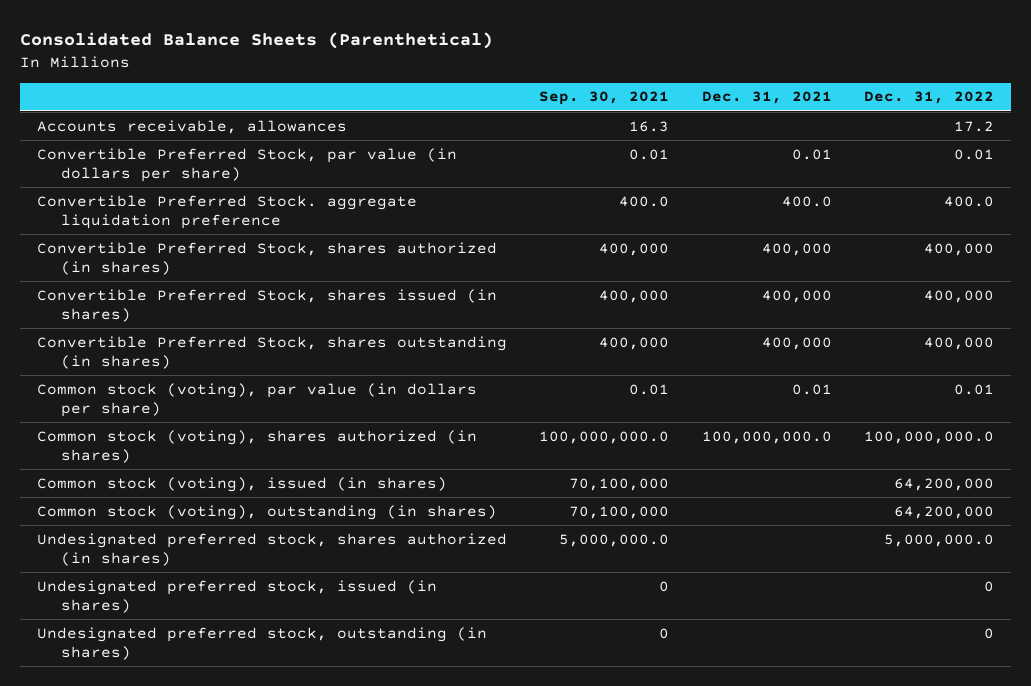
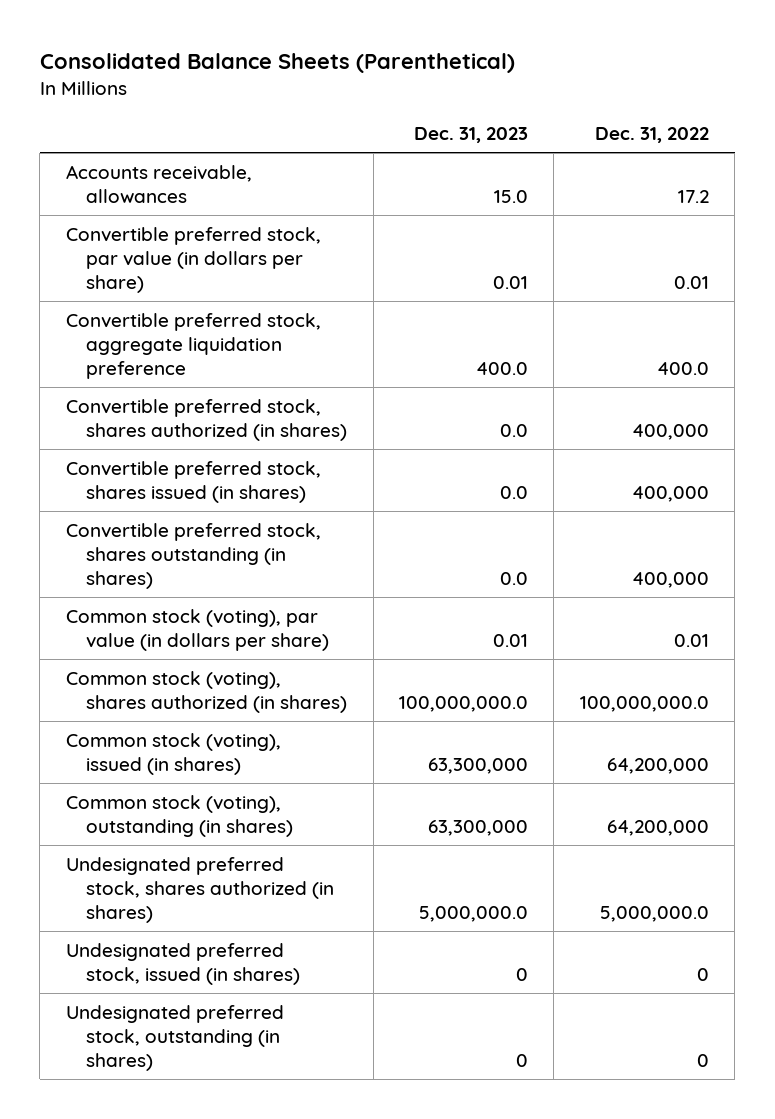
[539,91,670,106] Sep. 30, 2021 -> none
[701,91,832,105] Dec. 31, 2021 -> none
none -> [414,126,529,143] Dec. 31, 2023
[36,147,457,183] Convertible Preferred Stock, par value (in dollars per share) -> [65,226,321,293] Convertible preferred stock, par value (in dollars per share)
[36,194,417,230] Convertible Preferred Stock. aggregate liquidation preference -> [65,312,321,379] Convertible preferred stock, aggregate liquidation preference
[36,241,497,276] Convertible Preferred Stock, shares authorized (in shares) -> [65,398,348,441] Convertible preferred stock, shares authorized (in shares)
[36,288,497,323] Convertible Preferred Stock, shares issued (in shares) -> [65,460,321,503] Convertible preferred stock, shares issued (in shares)
[36,335,507,370] Convertible Preferred Stock, shares outstanding (in shares) -> [65,522,321,589] Convertible preferred stock, shares outstanding (in shares)

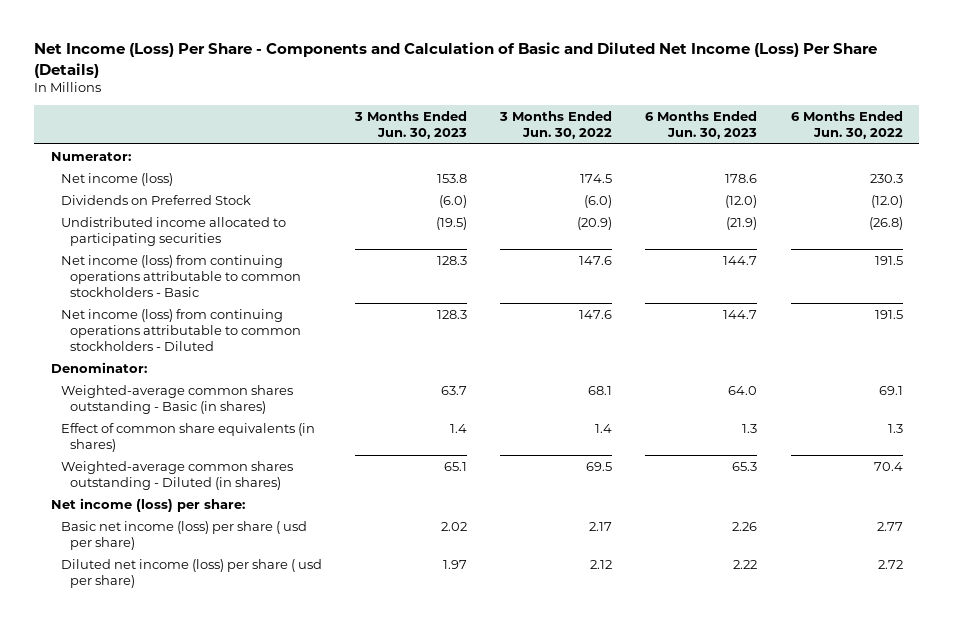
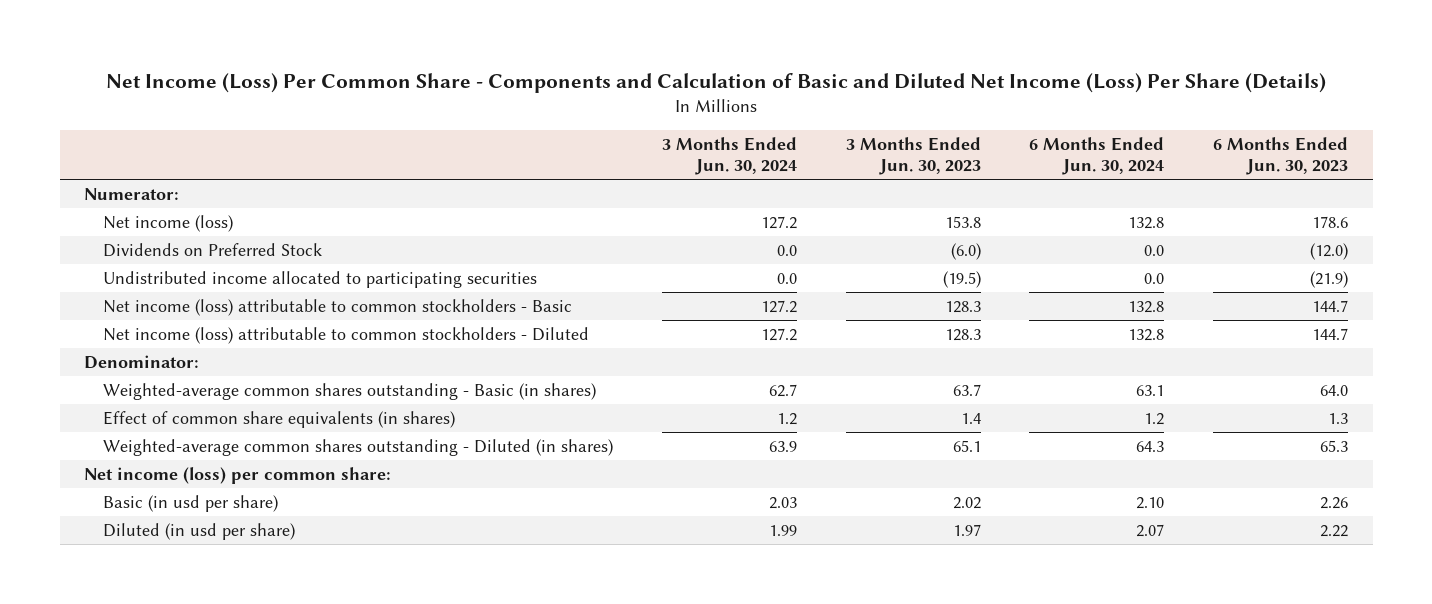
[34,42,878,78] Net Income (Loss) Per Share - Components and Calculation of Basic and Diluted Net Income (Loss) Per Share (Details) -> [106,72,1327,93] Net Income (Loss) Per Common Share - Components and Calculation of Basic and Diluted Net Income (Loss) Per Share (Details)
[499,111,613,139] 3 Months Ended Jun. 30, 2022 -> none
[790,111,903,139] 6 Months Ended Jun. 30, 2022 -> none
none -> [661,136,797,175] 3 Months Ended Jun. 30, 2024
none -> [1029,136,1165,175] 6 Months Ended Jun. 30, 2024
[60,254,302,297] Net income (loss) from continuing operations attributable to common stockholders - Basic -> [102,298,572,316] Net income (loss) attributable to common stockholders - Basic
[60,308,302,351] Net income (loss) from continuing operations attributable to common stockholders - Diluted -> [102,326,589,344] Net income (loss) attributable to common stockholders - Diluted
[50,497,245,512] Net income (loss) per share: -> [84,466,392,484] Net income (loss) per common share:
[60,520,307,550] Basic net income (loss) per share ( usd per share) -> [102,494,278,512] Basic (in usd per share)
[60,558,322,588] Diluted net income (loss) per share ( usd per share) -> [102,522,295,540] Diluted (in usd per share)

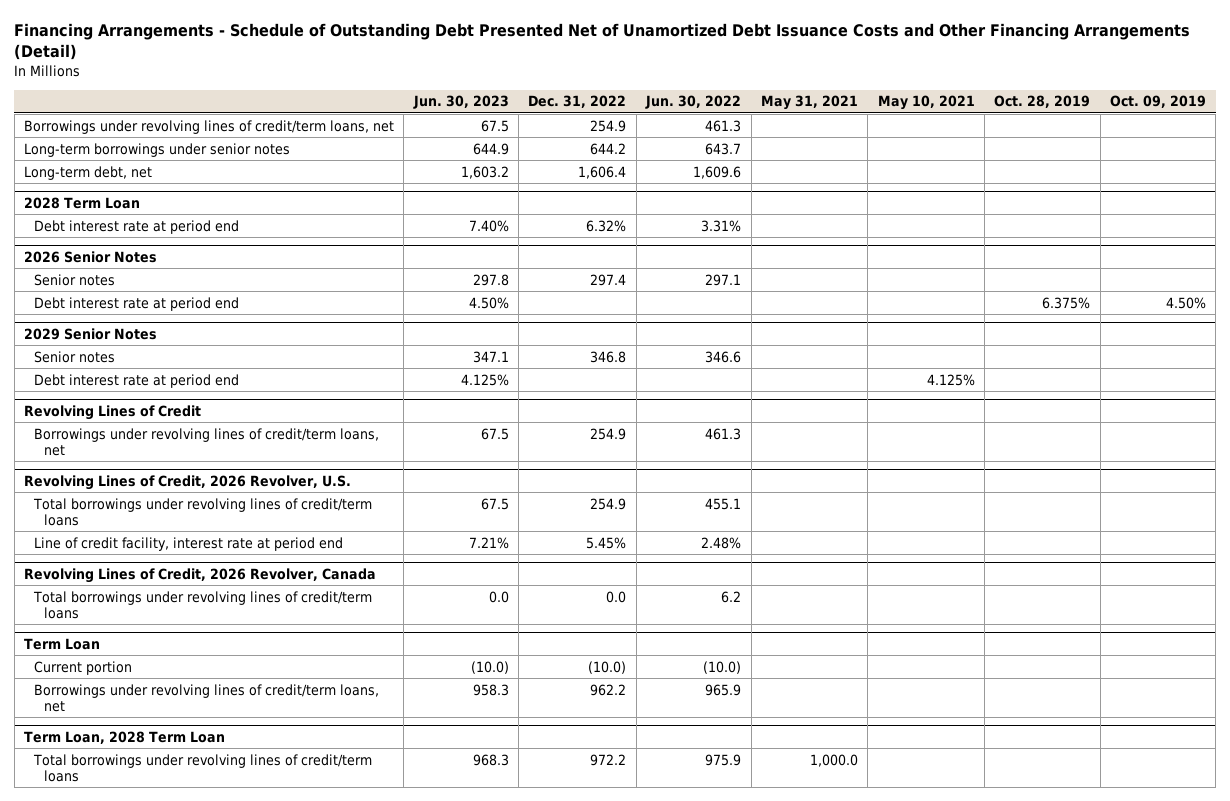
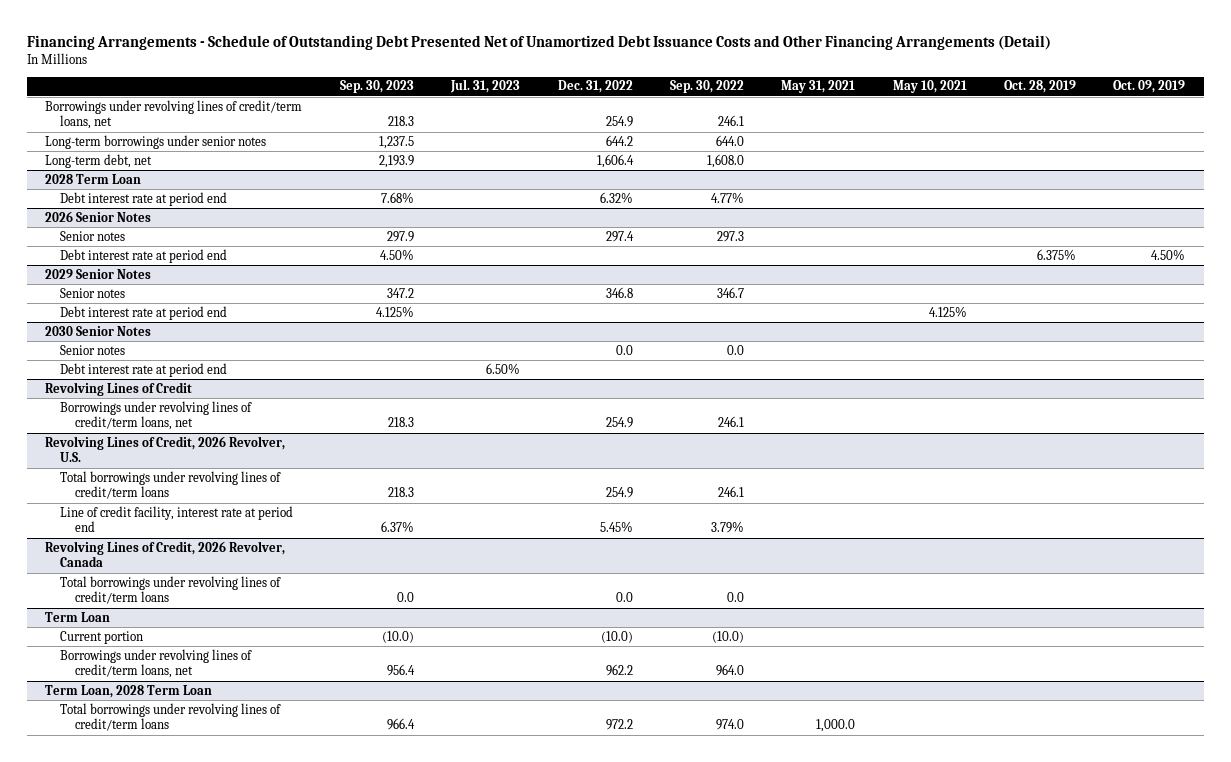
[412,95,509,110] Jun. 30, 2023 -> none
[645,95,742,110] Jun. 30, 2022 -> none
none -> [339,80,414,94] Sep. 30, 2023
none -> [450,79,521,94] Jul. 31, 2023
none -> [669,80,744,94] Sep. 30, 2022
none -> [45,325,152,336] 2030 Senior Notes
none -> [60,344,126,355] Senior notes
none -> [60,362,228,377] Debt interest rate at period end

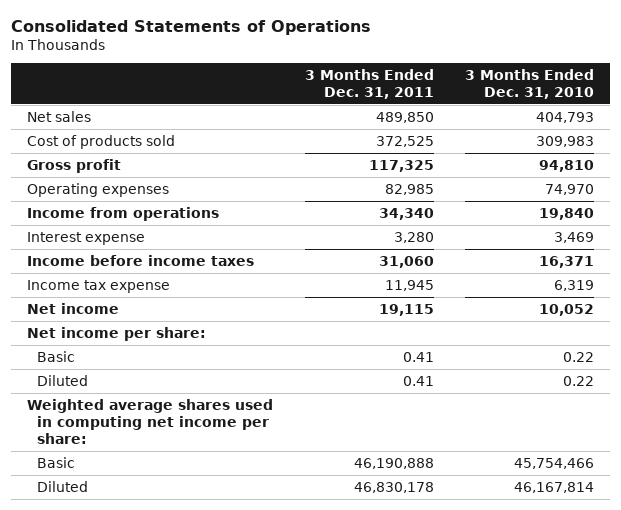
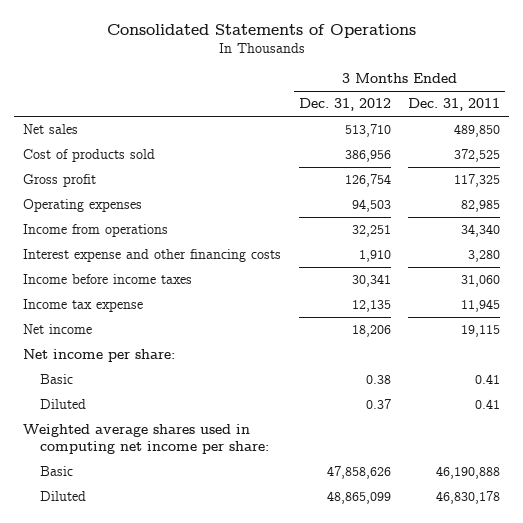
[465,68,595,99] 3 Months Ended Dec. 31, 2010 -> none
none -> [298,98,391,112] Dec. 31, 2012
[26,231,145,245] Interest expense -> [23,249,282,263] Interest expense and other financing costs

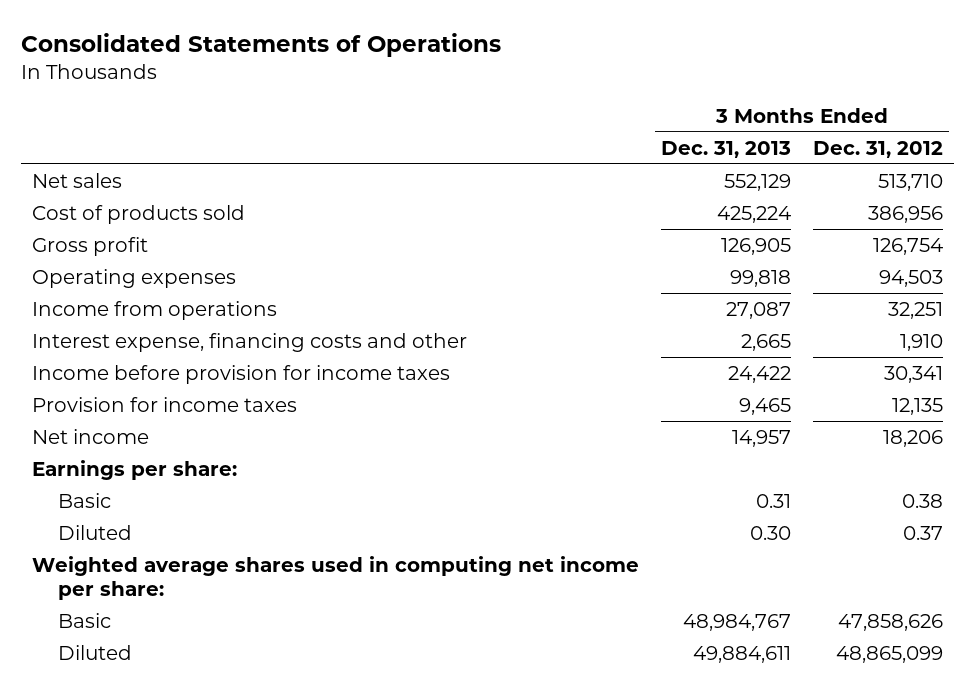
[408,98,501,112] Dec. 31, 2011 -> none
none -> [660,140,791,158] Dec. 31, 2013
[23,249,282,263] Interest expense and other financing costs -> [31,333,467,353] Interest expense, financing costs and other
[23,274,193,285] Income before income taxes -> [31,365,450,385] Income before provision for income taxes
[23,299,144,313] Income tax expense -> [31,397,297,413] Provision for income taxes
[23,349,176,363] Net income per share: -> [31,460,237,481] Earnings per share:

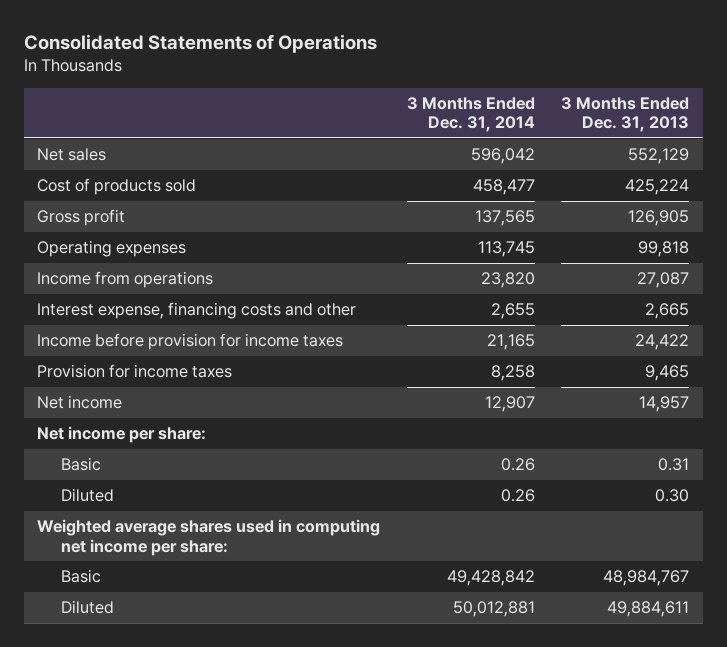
[813,140,944,158] Dec. 31, 2012 -> none
none -> [406,96,535,133] 3 Months Ended Dec. 31, 2014
[31,460,237,481] Earnings per share: -> [37,426,207,444] Net income per share:

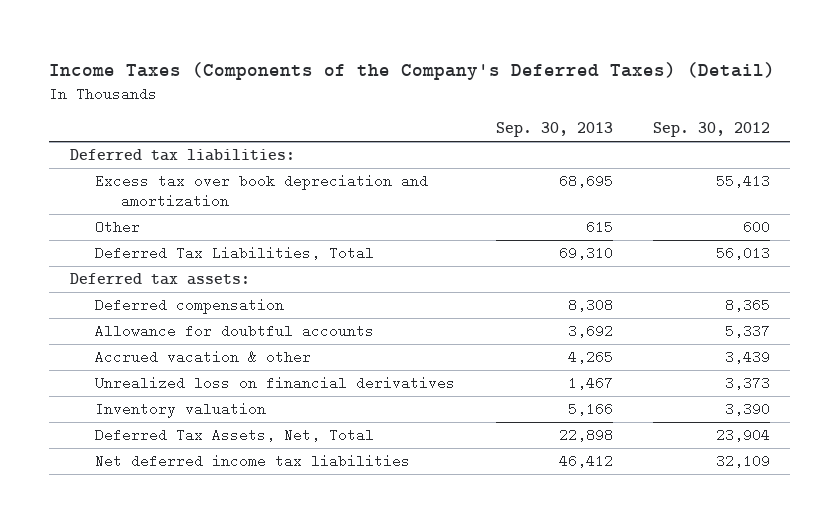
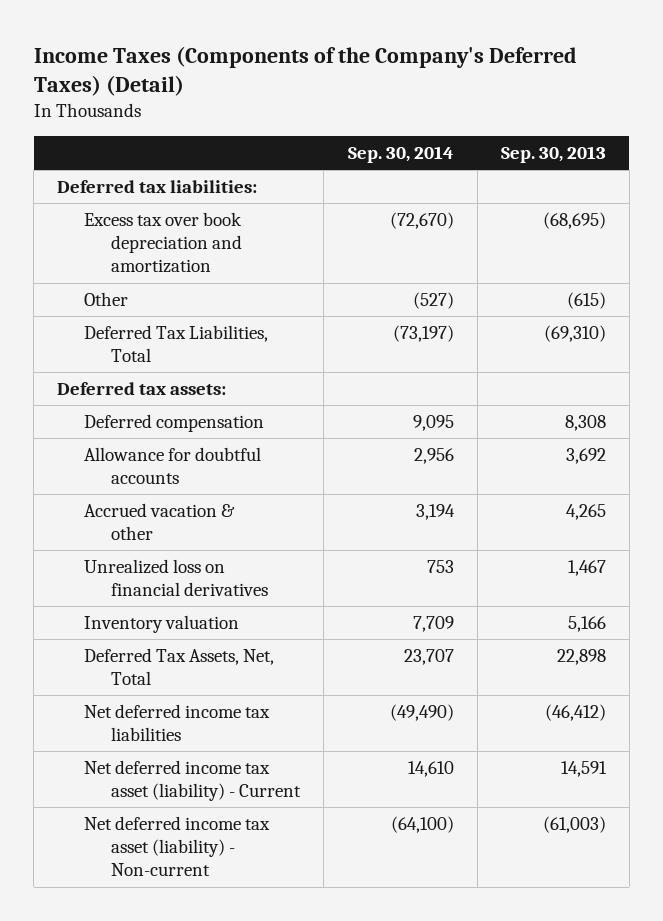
[653,122,771,138] Sep. 30, 2012 -> none
none -> [347,146,454,164] Sep. 30, 2014
[558,173,613,188] 68,695 -> [542,211,606,229] (68,695)
[585,219,613,234] 615 -> [566,291,606,309] (615)
[558,245,613,260] 69,310 -> [543,324,606,342] (69,310)
[558,453,613,468] 46,412 -> [544,703,606,721] (46,412)
none -> [84,759,302,802] Net deferred income tax asset (liability) - Current
none -> [84,815,271,877] Net deferred income tax asset (liability) - Non-current

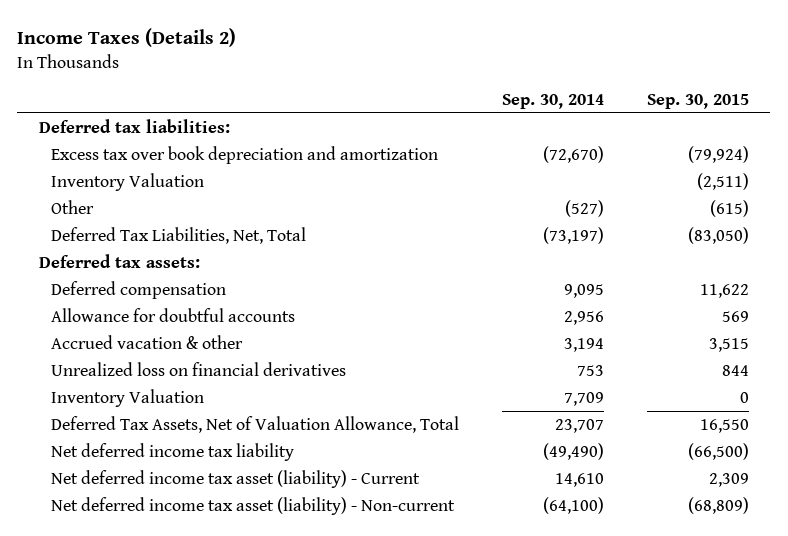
[33,45,577,97] Income Taxes (Components of the Company's Deferred Taxes) (Detail) -> [17,28,237,48] Income Taxes (Details 2)
[500,146,606,164] Sep. 30, 2013 -> none
none -> [646,93,749,109] Sep. 30, 2015
none -> [51,173,205,192] Inventory Valuation
[84,324,269,363] Deferred Tax Liabilities, Total -> [51,227,307,245] Deferred Tax Liabilities, Net, Total
[84,614,240,633] Inventory valuation -> [51,389,205,408] Inventory Valuation
[84,647,275,686] Deferred Tax Assets, Net, Total -> [51,416,460,434] Deferred Tax Assets, Net of Valuation Allowance, Total
[84,703,271,742] Net deferred income tax liabilities -> [51,443,295,462] Net deferred income tax liability

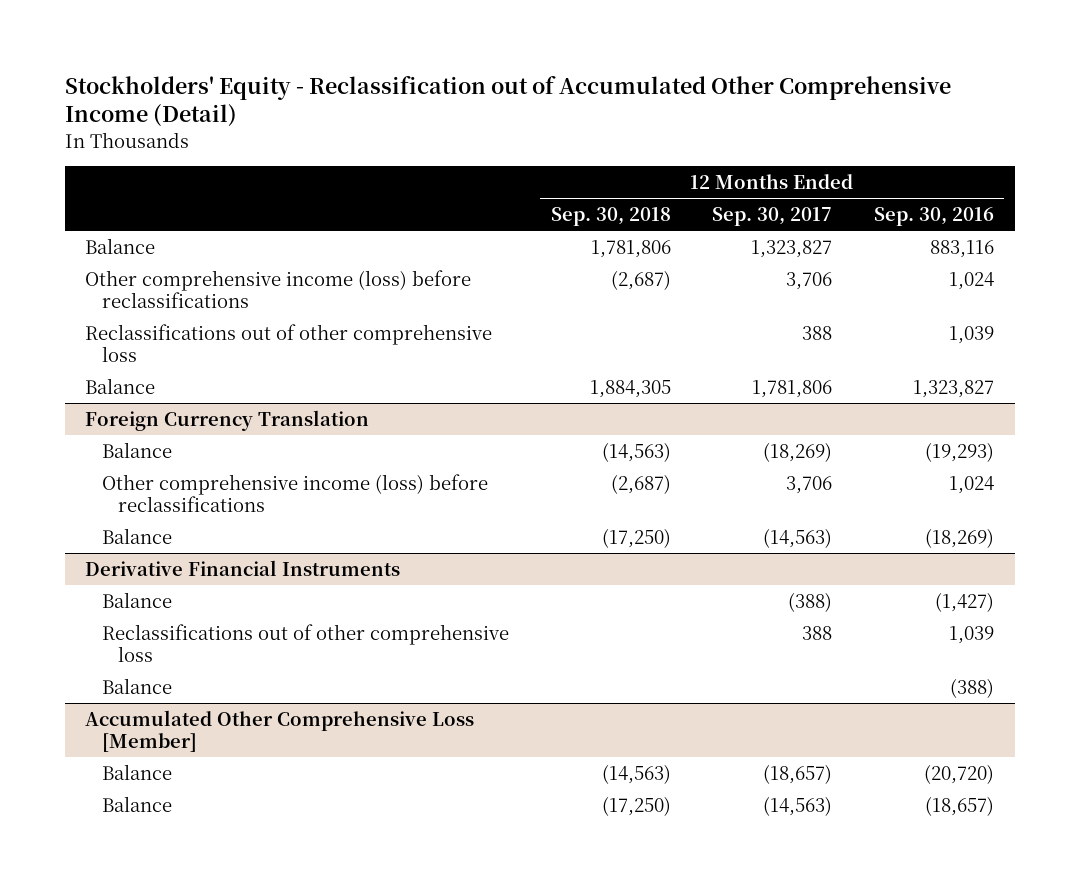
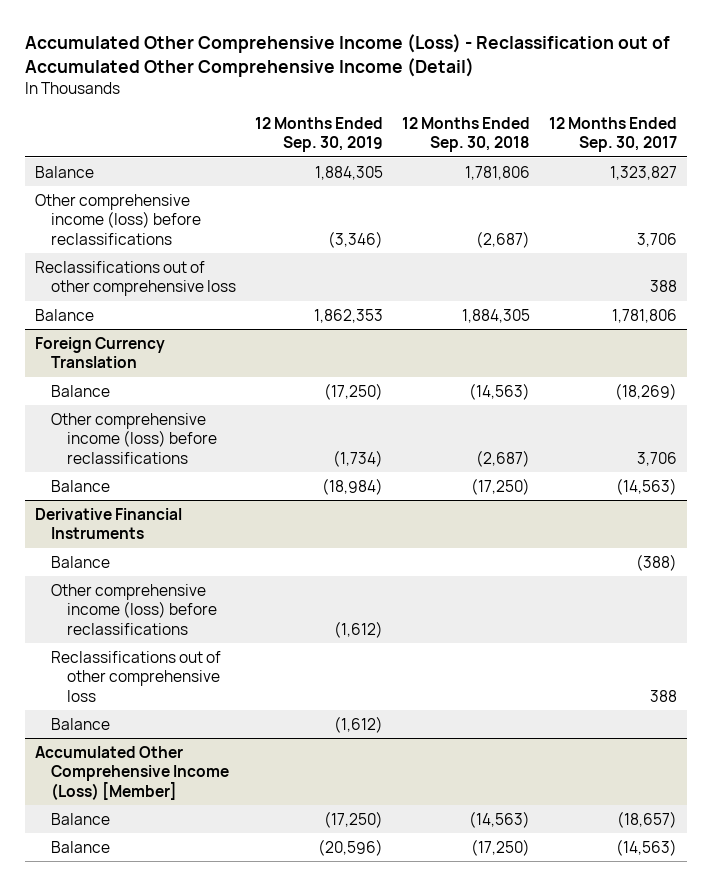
[64,75,951,128] Stockholders' Equity - Reclassification out of Accumulated Other Comprehensive Income (Detail) -> [25,34,671,78] Accumulated Other Comprehensive Income (Loss) - Reclassification out of Accumulated Other Comprehensive Income (Detail)
[873,207,994,227] Sep. 30, 2016 -> none
none -> [255,116,384,153] 12 Months Ended Sep. 30, 2019
none -> [50,583,217,635] Other comprehensive income (loss) before reclassifications
[85,709,475,753] Accumulated Other Comprehensive Loss [Member] -> [34,745,229,800] Accumulated Other Comprehensive Income (Loss) [Member]

